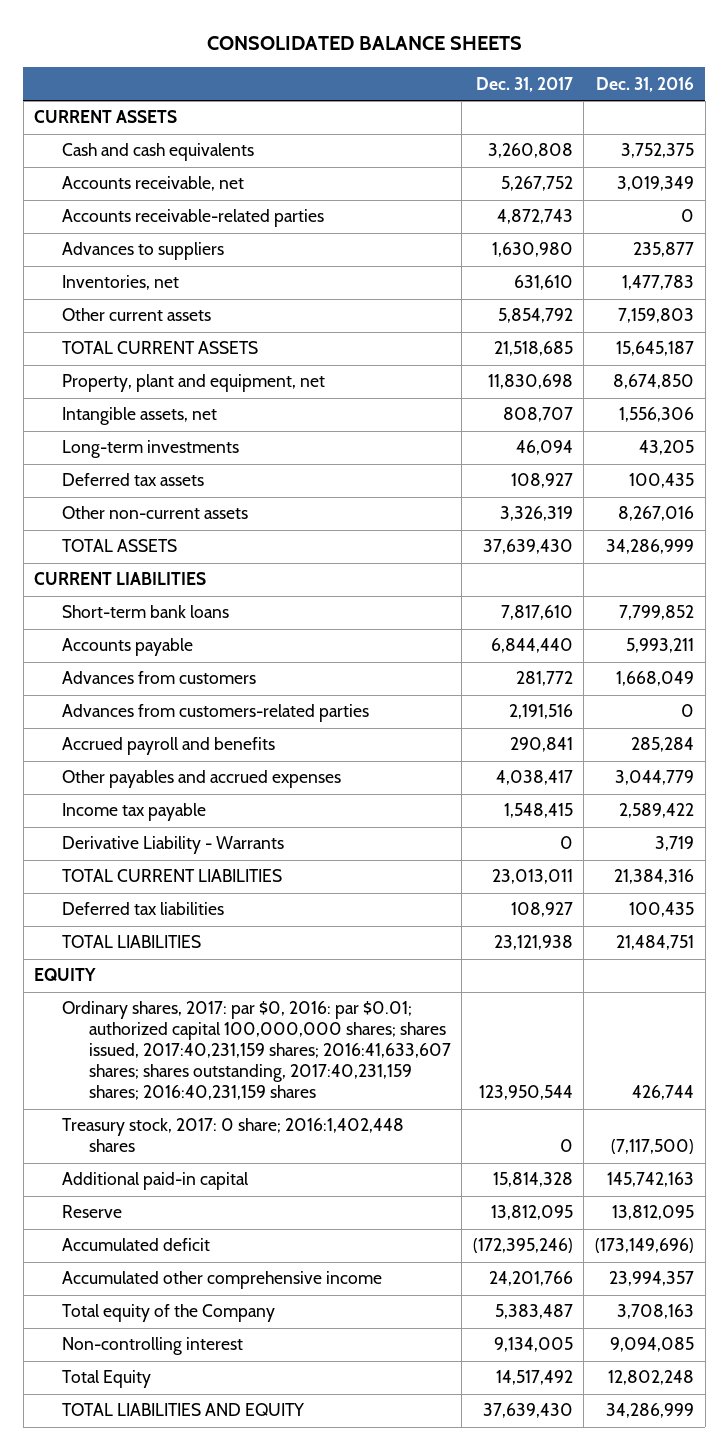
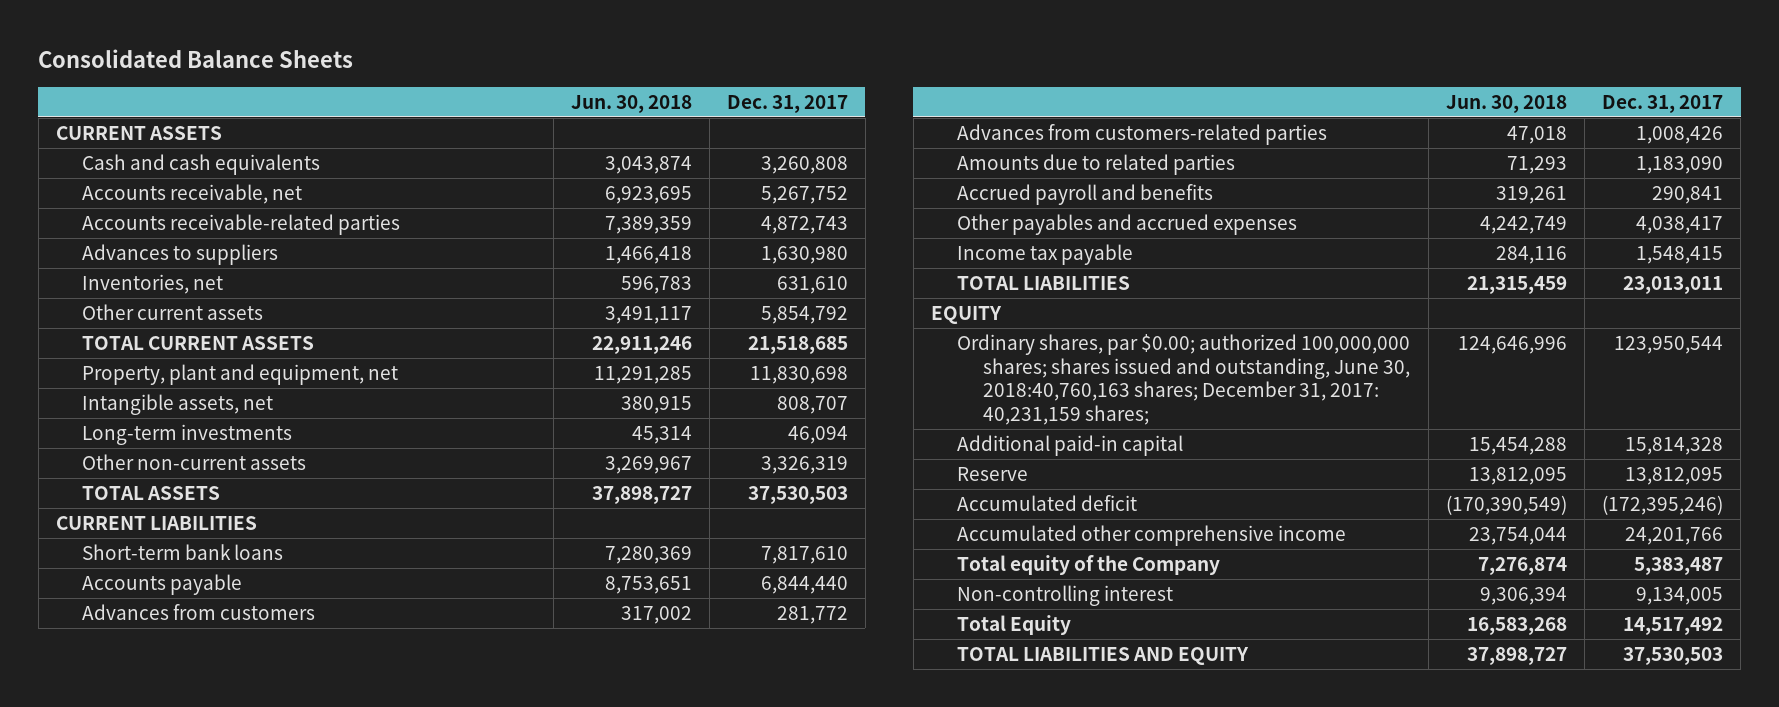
[207,36,523,51] CONSOLIDATED BALANCE SHEETS -> [38,48,354,68] Consolidated Balance Sheets
[596,76,695,92] Dec. 31, 2016 -> none
none -> [570,94,692,113] Jun. 30, 2018
[61,473,204,487] Deferred tax assets -> none
[482,539,573,555] 37,639,430 -> [747,486,848,505] 37,530,503
[508,704,573,720] 2,191,516 -> [1635,126,1723,145] 1,008,426
none -> [957,154,1236,176] Amounts due to related parties
[61,836,284,855] Derivative Liability - Warrants -> none
[61,869,282,883] TOTAL CURRENT LIABILITIES -> none
[61,902,224,916] Deferred tax liabilities -> none
[493,935,573,951] 23,121,938 -> [1622,276,1723,295] 23,013,011
[61,1118,404,1153] Treasury stock, 2017: 0 share; 2016:1,402,448 shares -> none
[61,1001,451,1101] Ordinary shares, 2017: par $0, 2016: par $0.01; authorized capital 100,000,000 shares; shares issued, 2017:40,231,159 shares; 2016:41,633,607 shares; shares outstanding, 2017:40,231,159 shares; 2016:40,231,159 shares -> [957,334,1411,425] Ordinary shares, par $0.00; authorized 100,000,000 shares; shares issued and outstanding, June 30, 2018:40,760,163 shares; December 31, 2017: 40,231,159 shares;
[482,1403,573,1419] 37,639,430 -> [1622,647,1723,666] 37,530,503

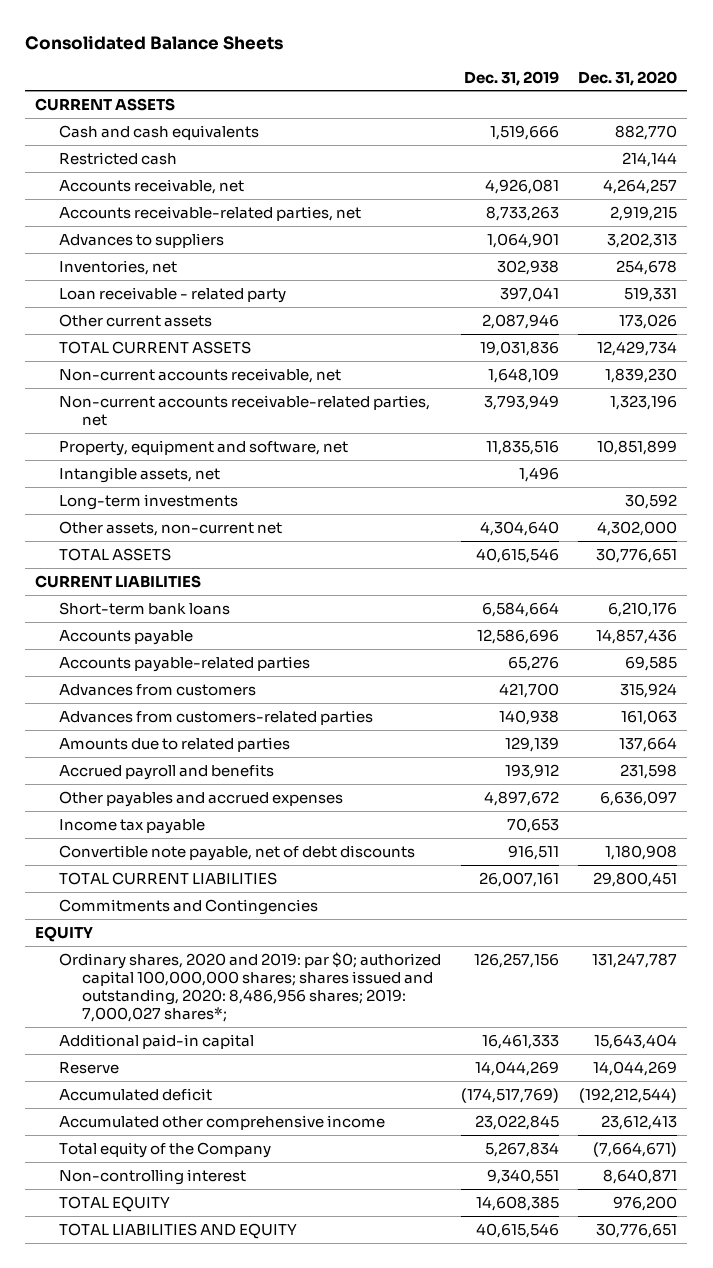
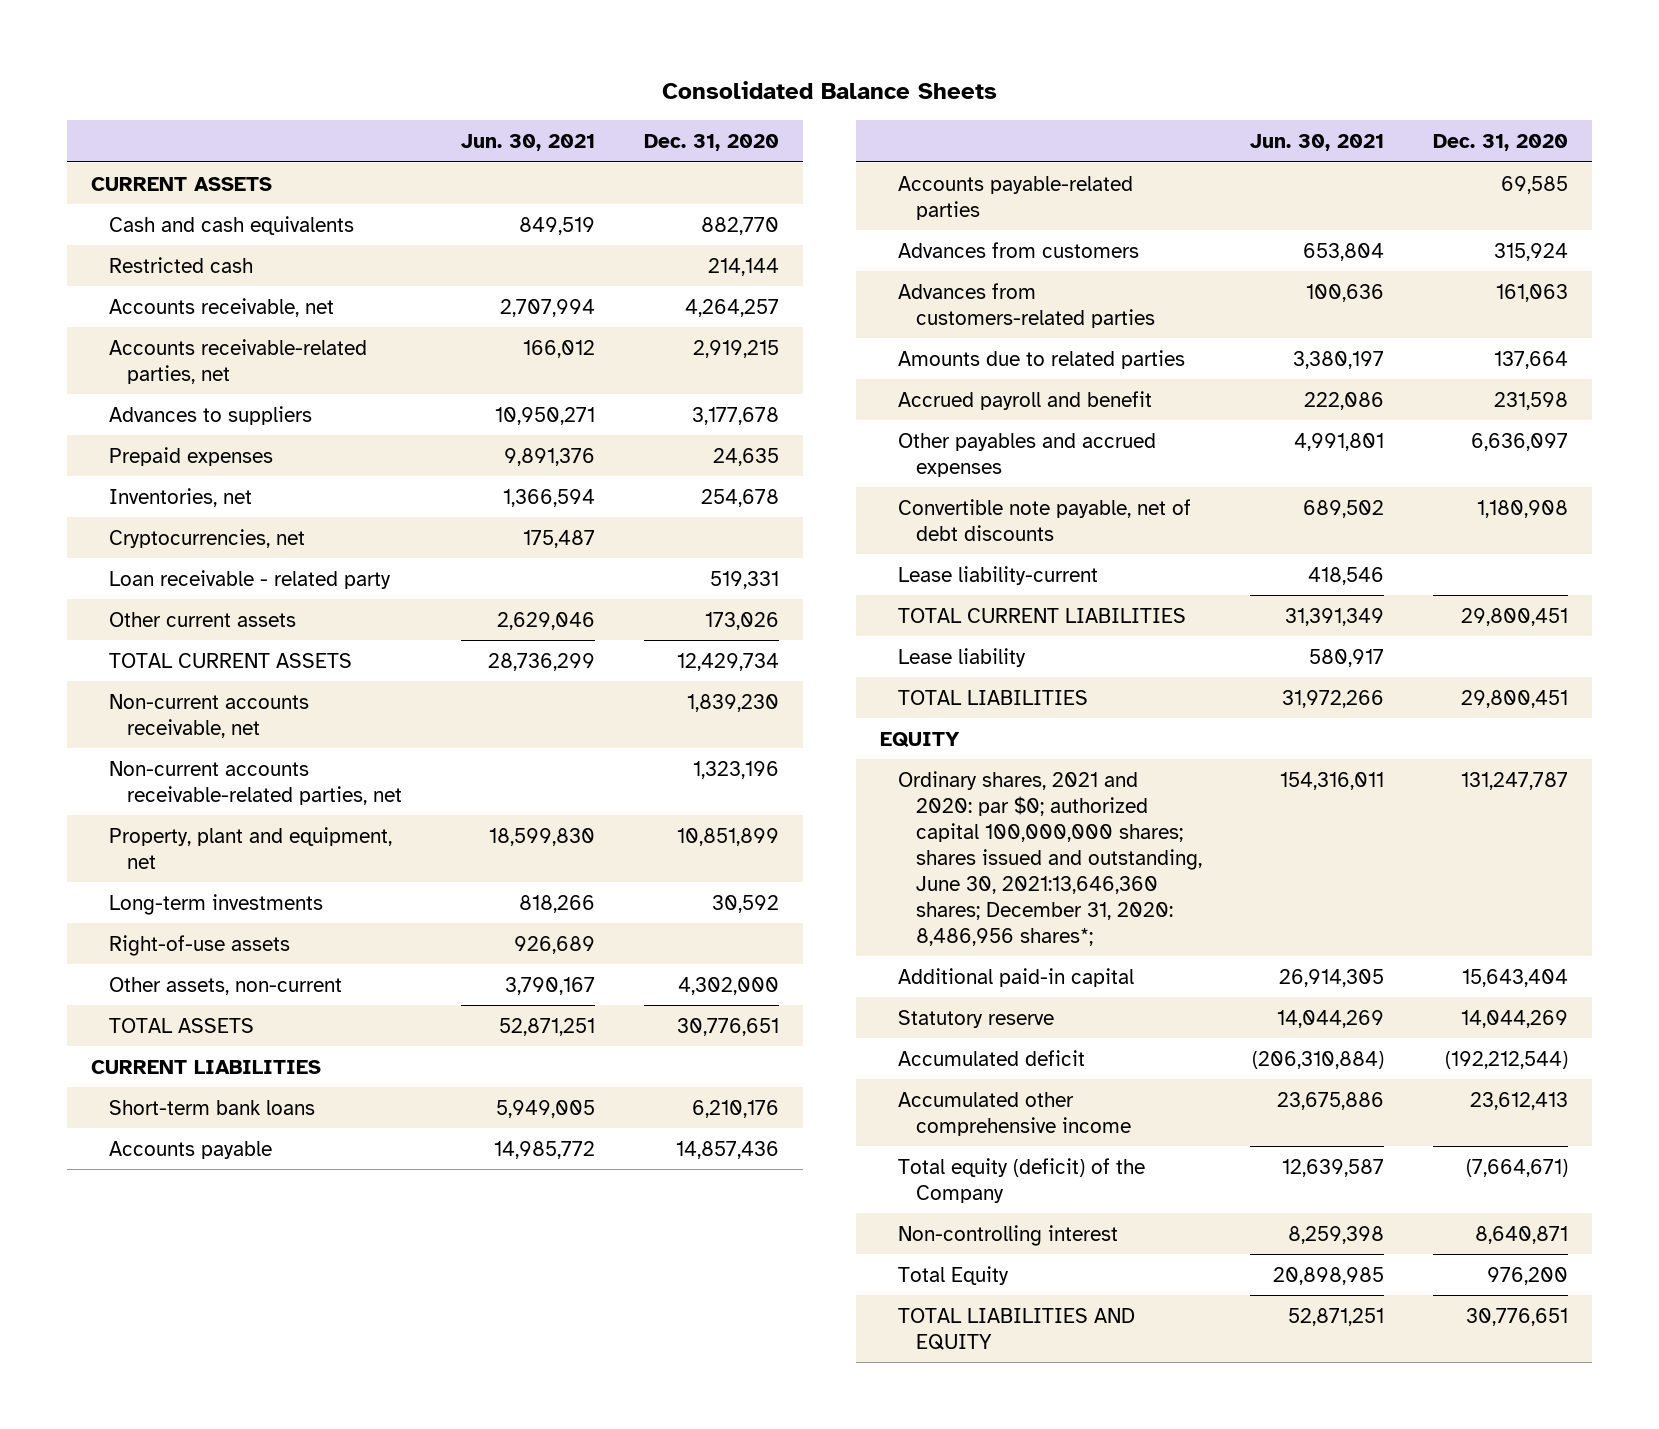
[463,70,559,86] Dec. 31, 2019 -> none
none -> [461,134,596,152] Jun. 30, 2021
[607,232,678,248] 3,202,313 -> [692,406,780,425] 3,177,678
none -> [108,446,273,466] Prepaid expenses
none -> [108,528,305,548] Cryptocurrencies, net
[58,466,220,483] Intangible assets, net -> none
[58,439,348,456] Property, equipment and software, net -> [108,826,392,869] Property, plant and equipment, net
none -> [108,934,290,956] Right-of-use assets
[58,520,282,536] Other assets, non-current net -> [108,976,342,995] Other assets, non-current
[58,763,274,780] Accrued payroll and benefits -> [897,390,1152,410] Accrued payroll and benefit
[58,818,205,834] Income tax payable -> none
none -> [897,565,1098,585] Lease liability-current
[58,898,318,915] Commitments and Contingencies -> none
none -> [897,647,1026,667] Lease liability
none -> [897,689,1088,705] TOTAL LIABILITIES
[58,951,441,1023] Ordinary shares, 2020 and 2019: par $0; authorized capital 100,000,000 shares; shares issued and outstanding, 2020: 8,486,956 shares; 2019: 7,000,027 shares*; -> [897,770,1202,946] Ordinary shares, 2021 and 2020: par $0; authorized capital 100,000,000 shares; shares issued and outstanding, June 30, 2021:13,646,360 shares; December 31, 2020: 8,486,956 shares*;
[58,1061,119,1074] Reserve -> [897,1009,1054,1028] Statutory reserve
[58,1141,271,1158] Total equity of the Company -> [897,1157,1145,1203] Total equity (deficit) of the Company
[58,1195,170,1212] TOTAL EQUITY -> [897,1265,1009,1285] Total Equity

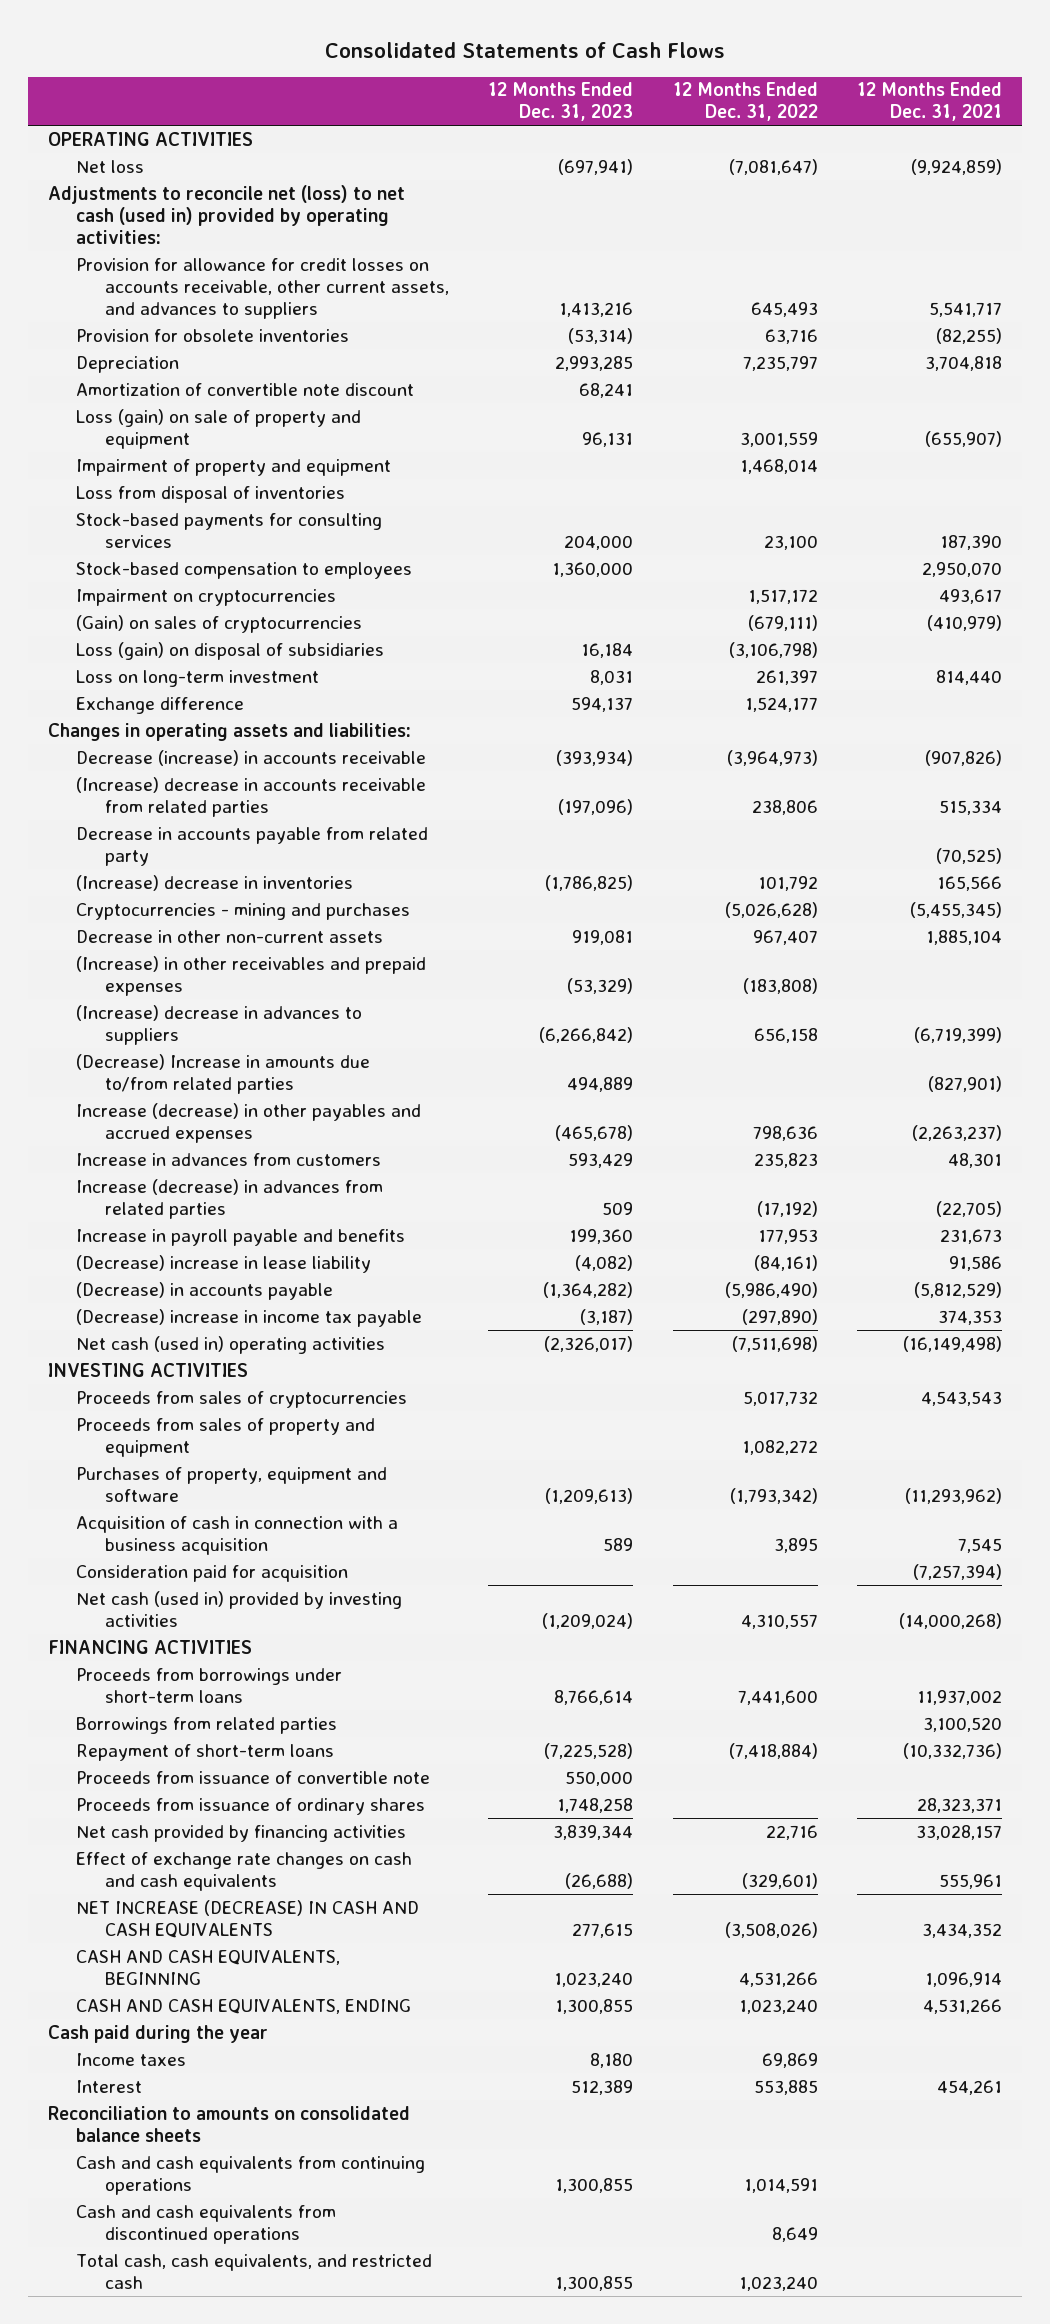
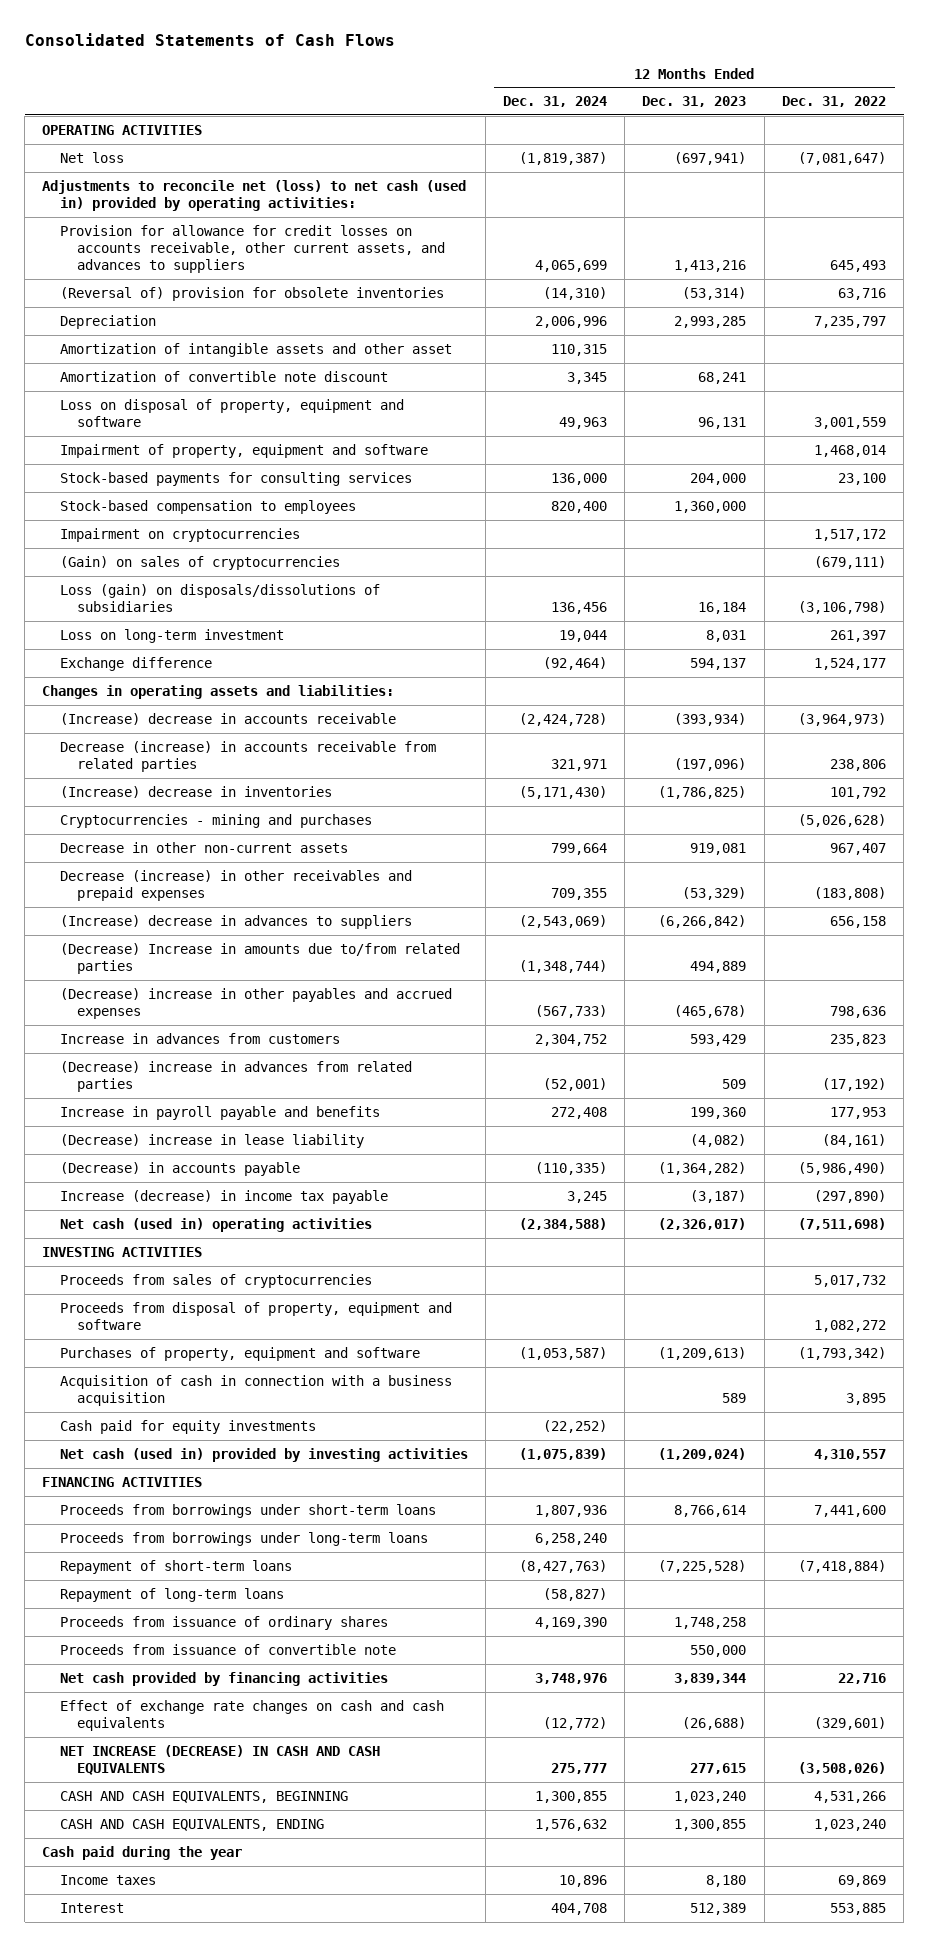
[857,82,1003,122] 12 Months Ended Dec. 31, 2021 -> none
none -> [503,96,608,108] Dec. 31, 2024
[76,328,350,342] Provision for obsolete inventories -> [59,286,444,301] (Reversal of) provision for obsolete inventories
none -> [59,342,452,357] Amortization of intangible assets and other asset
[76,485,346,503] Loss from disposal of inventories -> none
[76,408,362,449] Loss (gain) on sale of property and equipment -> [59,398,404,428] Loss on disposal of property, equipment and software
[76,458,392,476] Impairment of property and equipment -> [59,443,428,458] Impairment of property, equipment and software
[76,641,385,660] Loss (gain) on disposal of subsidiaries -> [59,583,380,613] Loss (gain) on disposals/dissolutions of subsidiaries
[76,826,429,866] Decrease in accounts payable from related party -> none
[76,749,427,766] Decrease (increase) in accounts receivable -> [59,712,396,725] (Increase) decrease in accounts receivable
[76,776,427,817] (Increase) decrease in accounts receivable from related parties -> [59,740,436,773] Decrease (increase) in accounts receivable from related parties
[76,955,427,996] (Increase) in other receivables and prepaid expenses -> [59,869,412,902] Decrease (increase) in other receivables and prepaid expenses
[76,1102,422,1143] Increase (decrease) in other payables and accrued expenses -> [59,987,452,1020] (Decrease) increase in other payables and accrued expenses
[76,1178,384,1219] Increase (decrease) in advances from related parties -> [59,1060,412,1093] (Decrease) increase in advances from related parties
[76,1308,423,1327] (Decrease) increase in income tax payable -> [59,1189,388,1204] Increase (decrease) in income tax payable
[76,1417,376,1457] Proceeds from sales of property and equipment -> [59,1301,452,1331] Proceeds from disposal of property, equipment and software
[76,1564,349,1582] Consideration paid for acquisition -> none
none -> [59,1419,316,1434] Cash paid for equity investments
[76,1716,338,1734] Borrowings from related parties -> none
none -> [59,1531,428,1546] Proceeds from borrowings under long-term loans
none -> [59,1587,284,1602] Repayment of long-term loans
[76,1770,431,1784] Proceeds from issuance of convertible note -> [59,1643,396,1655] Proceeds from issuance of convertible note
[47,2105,410,2142] Reconciliation to amounts on consolidated balance sheets -> none
[76,2155,426,2195] Cash and cash equivalents from continuing operations -> none
[76,2204,337,2244] Cash and cash equivalents from discontinued operations -> none
[76,2253,433,2289] Total cash, cash equivalents, and restricted cash -> none

